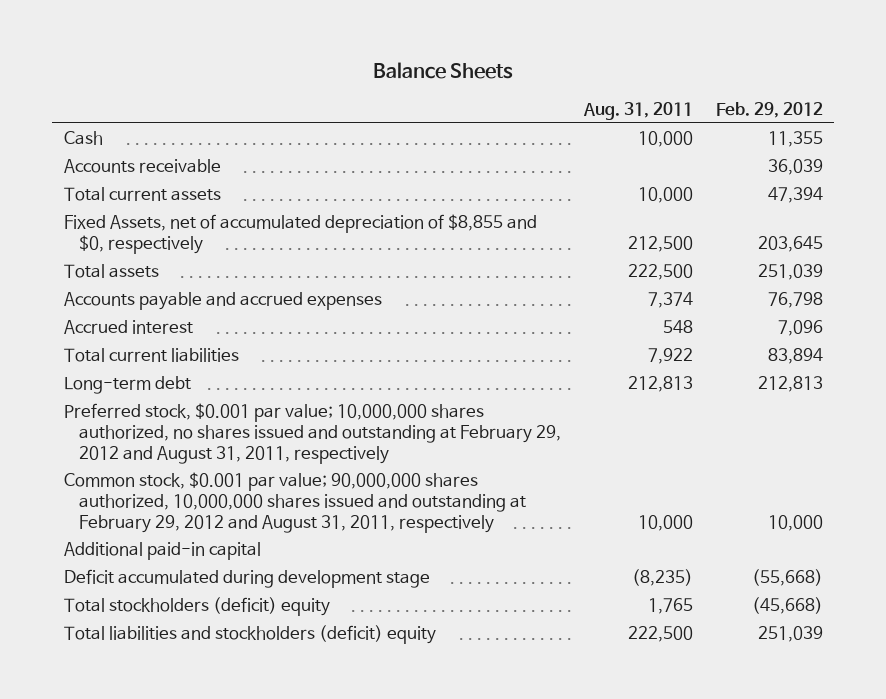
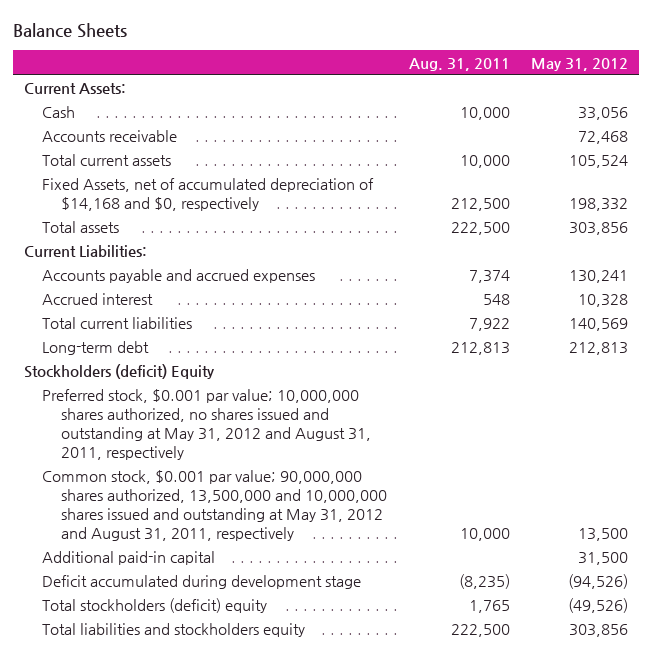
[715,102,823,119] Feb. 29, 2012 -> none
none -> [531,57,629,71] May 31, 2012
none -> [23,83,126,95] Current Assets:
[63,213,537,254] Fixed Assets, net of accumulated depreciation of $8,855 and $0, respectively -> [42,178,375,212] Fixed Assets, net of accumulated depreciation of $14,168 and $0, respectively
none -> [23,245,147,258] Current Liabilities:
none -> [23,364,215,380] Stockholders (deficit) Equity
[63,402,561,464] Preferred stock, $0.001 par value; 10,000,000 shares authorized, no shares issued and outstanding at February 29, 2012 and August 31, 2011, respectively -> [42,389,372,461] Preferred stock, $0.001 par value; 10,000,000 shares authorized, no shares issued and outstanding at May 31, 2012 and August 31, 2011, respectively
[63,471,526,533] Common stock, $0.001 par value; 90,000,000 shares authorized, 10,000,000 shares issued and outstanding at February 29, 2012 and August 31, 2011, respectively -> [42,470,388,542] Common stock, $0.001 par value; 90,000,000 shares authorized, 13,500,000 and 10,000,000 shares issued and outstanding at May 31, 2012 and August 31, 2011, respectively
[63,624,436,644] Total liabilities and stockholders (deficit) equity -> [42,623,306,638] Total liabilities and stockholders equity

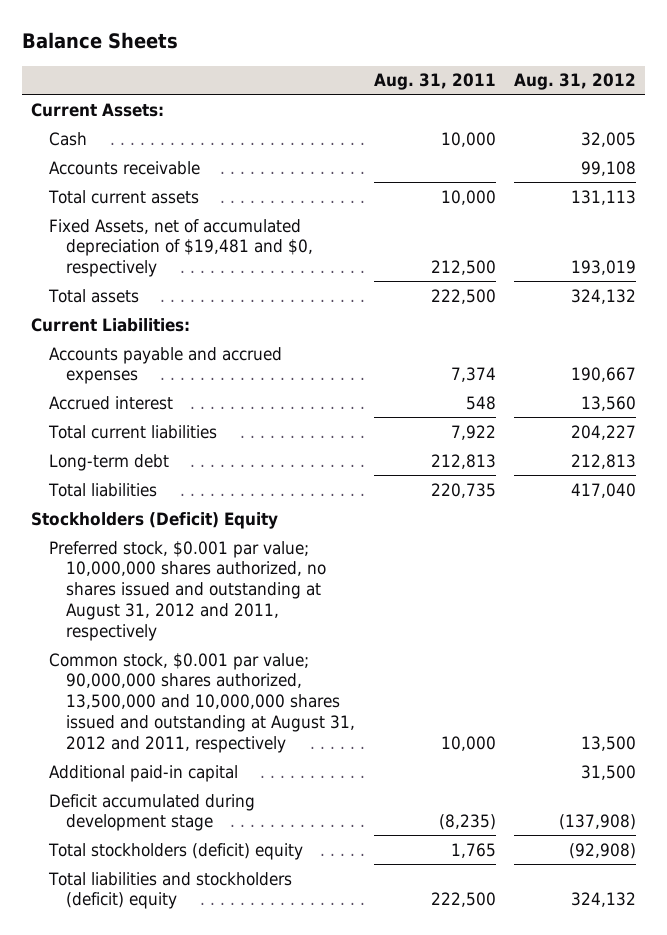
[531,57,629,71] May 31, 2012 -> none
none -> [513,73,636,91] Aug. 31, 2012
[42,178,375,212] Fixed Assets, net of accumulated depreciation of $14,168 and $0, respectively -> [48,218,314,278] Fixed Assets, net of accumulated depreciation of $19,481 and $0, respectively
none -> [47,482,157,497] Total liabilities
[23,364,215,380] Stockholders (deficit) Equity -> [30,511,278,529] Stockholders (Deficit) Equity
[42,389,372,461] Preferred stock, $0.001 par value; 10,000,000 shares authorized, no shares issued and outstanding at May 31, 2012 and August 31, 2011, respectively -> [48,540,327,642] Preferred stock, $0.001 par value; 10,000,000 shares authorized, no shares issued and outstanding at August 31, 2012 and 2011, respectively
[42,470,388,542] Common stock, $0.001 par value; 90,000,000 shares authorized, 13,500,000 and 10,000,000 shares issued and outstanding at May 31, 2012 and August 31, 2011, respectively -> [48,652,356,754] Common stock, $0.001 par value; 90,000,000 shares authorized, 13,500,000 and 10,000,000 shares issued and outstanding at August 31, 2012 and 2011, respectively
[42,623,306,638] Total liabilities and stockholders equity -> [47,871,292,910] Total liabilities and stockholders (deficit) equity

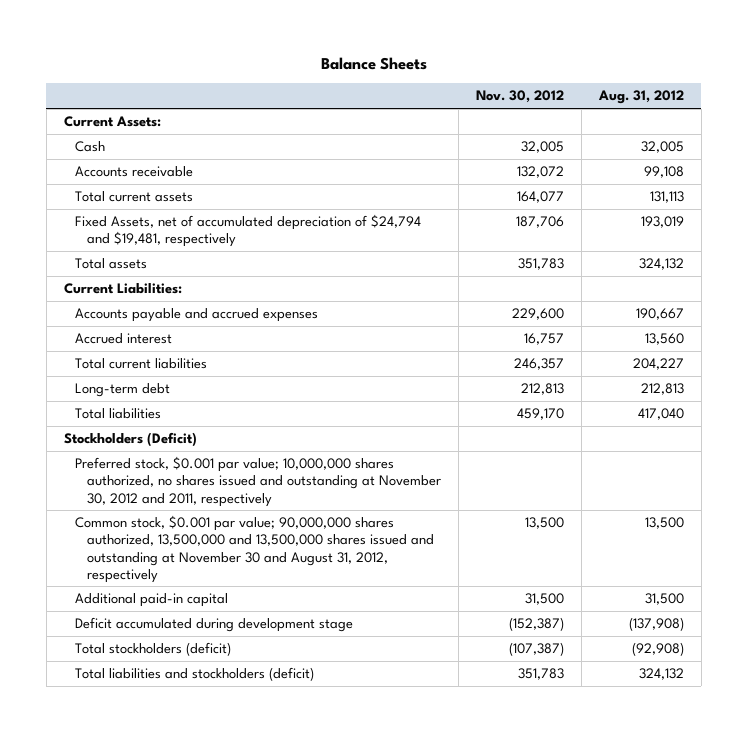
[373,73,496,91] Aug. 31, 2011 -> none
none -> [475,90,564,104] Nov. 30, 2012
[48,218,314,278] Fixed Assets, net of accumulated depreciation of $19,481 and $0, respectively -> [75,214,422,248] Fixed Assets, net of accumulated depreciation of $24,794 and $19,481, respectively
[30,511,278,529] Stockholders (Deficit) Equity -> [63,432,197,448] Stockholders (Deficit)
[48,540,327,642] Preferred stock, $0.001 par value; 10,000,000 shares authorized, no shares issued and outstanding at August 31, 2012 and 2011, respectively -> [75,456,441,507] Preferred stock, $0.001 par value; 10,000,000 shares authorized, no shares issued and outstanding at November 30, 2012 and 2011, respectively
[48,652,356,754] Common stock, $0.001 par value; 90,000,000 shares authorized, 13,500,000 and 10,000,000 shares issued and outstanding at August 31, 2012 and 2011, respectively -> [75,515,434,583] Common stock, $0.001 par value; 90,000,000 shares authorized, 13,500,000 and 13,500,000 shares issued and outstanding at November 30 and August 31, 2012, respectively
[47,842,303,860] Total stockholders (deficit) equity -> [75,642,232,657] Total stockholders (deficit)
[47,871,292,910] Total liabilities and stockholders (deficit) equity -> [75,667,315,682] Total liabilities and stockholders (deficit)

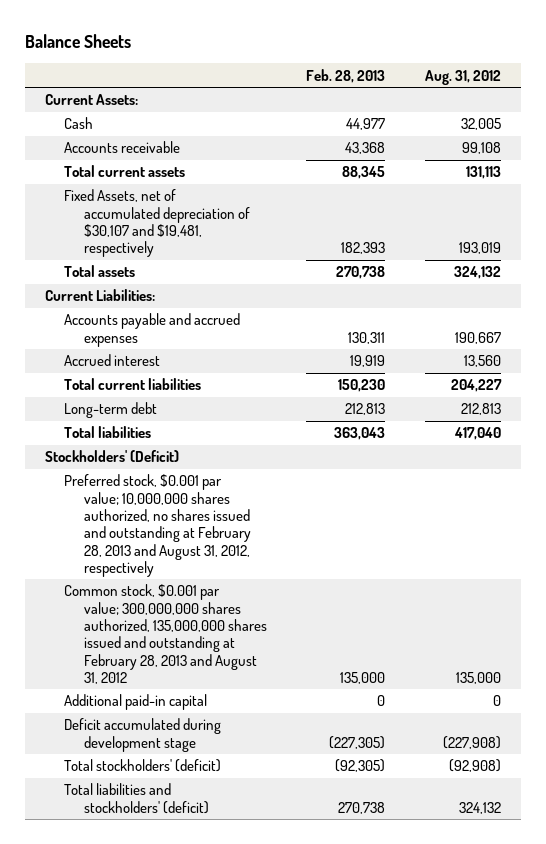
[475,90,564,104] Nov. 30, 2012 -> none
none -> [306,68,386,83] Feb. 28, 2013
[75,214,422,248] Fixed Assets, net of accumulated depreciation of $24,794 and $19,481, respectively -> [64,189,250,258] Fixed Assets, net of accumulated depreciation of $30,107 and $19,481, respectively
[63,432,197,448] Stockholders (Deficit) -> [44,450,179,463] Stockholders' (Deficit)
[75,456,441,507] Preferred stock, $0.001 par value; 10,000,000 shares authorized, no shares issued and outstanding at November 30, 2012 and 2011, respectively -> [64,474,251,578] Preferred stock, $0.001 par value; 10,000,000 shares authorized, no shares issued and outstanding at February 28, 2013 and August 31, 2012, respectively
[75,515,434,583] Common stock, $0.001 par value; 90,000,000 shares authorized, 13,500,000 and 13,500,000 shares issued and outstanding at November 30 and August 31, 2012, respectively -> [64,584,267,685] Common stock, $0.001 par value; 300,000,000 shares authorized, 135,000,000 shares issued and outstanding at February 28, 2013 and August 31, 2012
[644,517,684,530] 13,500 -> [456,672,502,685] 135,000
[644,593,684,606] 31,500 -> [493,695,502,707] 0
[628,617,684,632] (137,908) -> [443,735,502,749] (227,908)
[75,642,232,657] Total stockholders (deficit) -> [64,759,222,773] Total stockholders' (deficit)
[75,667,315,682] Total liabilities and stockholders (deficit) -> [64,783,209,814] Total liabilities and stockholders' (deficit)

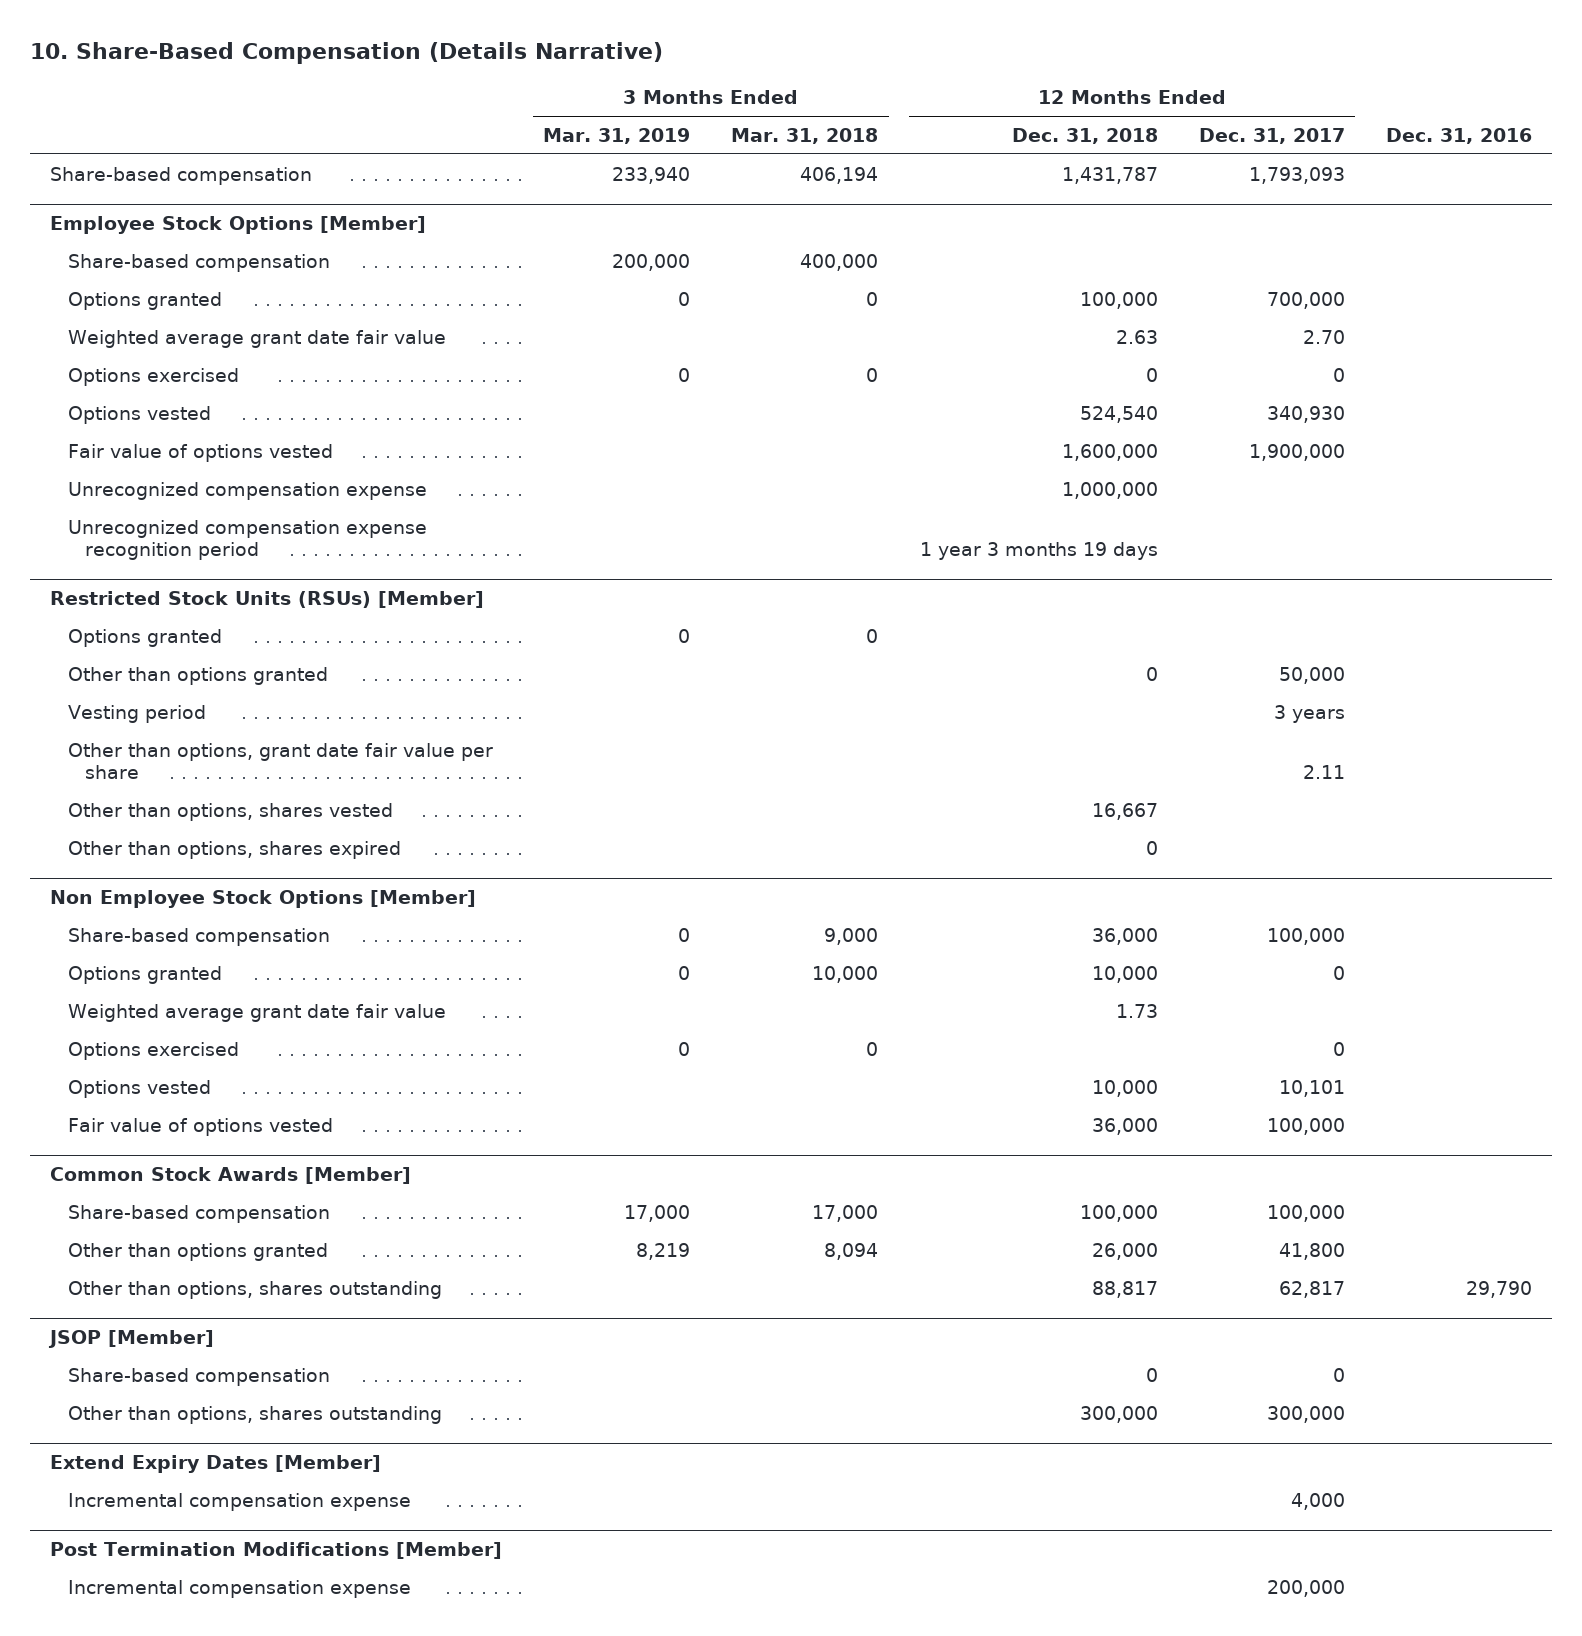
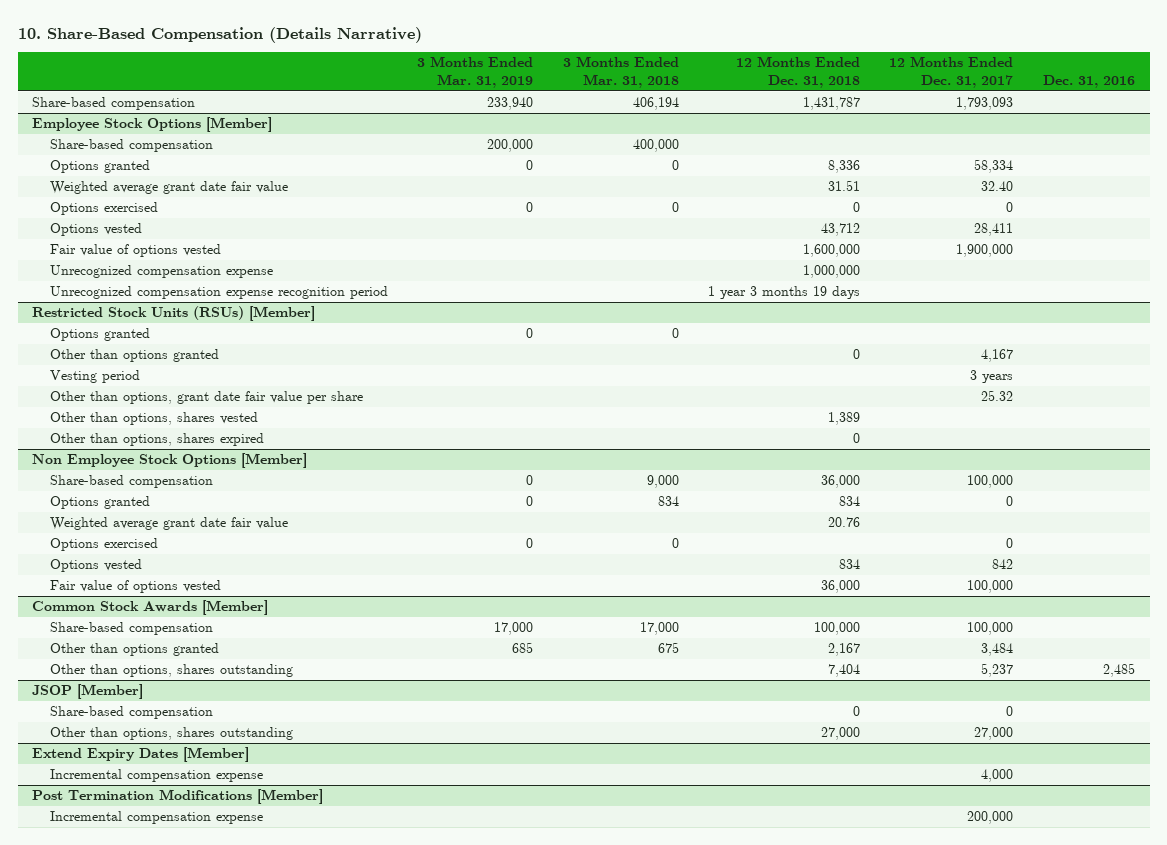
[1079,291,1158,309] 100,000 -> [828,160,861,174] 8,336
[1266,291,1345,309] 700,000 -> [974,159,1014,174] 58,334
[1115,329,1158,344] 2.63 -> [828,180,861,192] 31.51
[1302,329,1345,344] 2.70 -> [981,181,1014,192] 32.40
[1079,405,1158,423] 524,540 -> [821,223,861,237] 43,712
[1266,405,1345,423] 340,930 -> [974,223,1014,237] 28,411
[1278,666,1345,684] 50,000 -> [981,349,1014,363] 4,167
[1302,765,1345,780] 2.11 -> [981,390,1014,402] 25.32
[1091,802,1158,820] 16,667 -> [828,412,861,426] 1,389
[812,965,879,983] 10,000 -> [657,496,679,507] 834
[1091,965,1158,983] 10,000 -> [839,496,861,507] 834
[1115,1003,1158,1018] 1.73 -> [828,517,861,528] 20.76
[1091,1079,1158,1097] 10,000 -> [839,559,861,570] 834
[1278,1079,1345,1097] 10,101 -> [992,559,1014,570] 842
[636,1242,691,1260] 8,219 -> [512,642,534,654] 685
[824,1242,879,1260] 8,094 -> [657,642,679,654] 675
[1091,1242,1158,1260] 26,000 -> [828,643,861,657] 2,167
[1278,1242,1345,1260] 41,800 -> [981,643,1014,657] 3,484
[1091,1280,1158,1298] 88,817 -> [828,664,861,678] 7,404
[1278,1280,1345,1298] 62,817 -> [981,663,1014,678] 5,237
[1465,1280,1532,1298] 29,790 -> [1102,663,1135,678] 2,485
[1079,1405,1158,1423] 300,000 -> [821,727,861,741] 27,000
[1266,1405,1345,1423] 300,000 -> [974,727,1014,741] 27,000

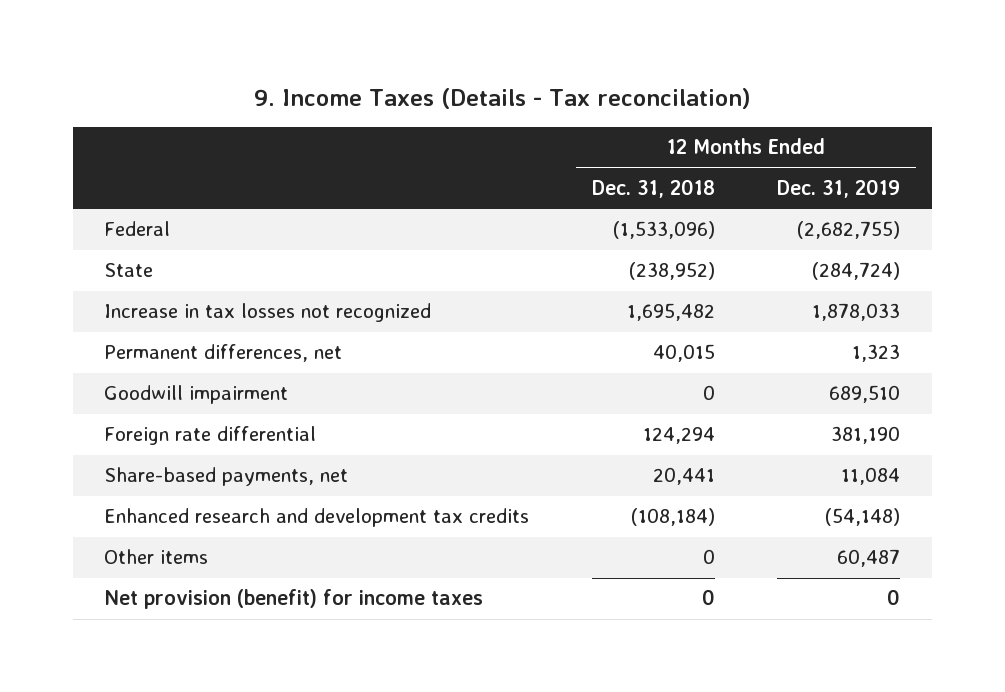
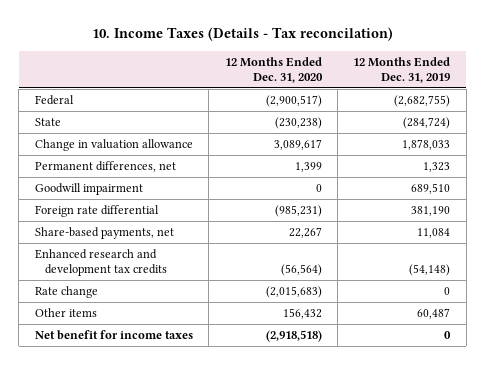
[254,87,752,109] 9. Income Taxes (Details - Tax reconcilation) -> [91,27,393,42] 10. Income Taxes (Details - Tax reconcilation)
[591,178,715,198] Dec. 31, 2018 -> none
none -> [224,56,323,84] 12 Months Ended Dec. 31, 2020
[104,303,432,323] Increase in tax losses not recognized -> [34,138,193,151] Change in valuation allowance
none -> [34,285,98,298] Rate change
[104,589,484,610] Net provision (benefit) for income taxes -> [34,329,193,340] Net benefit for income taxes

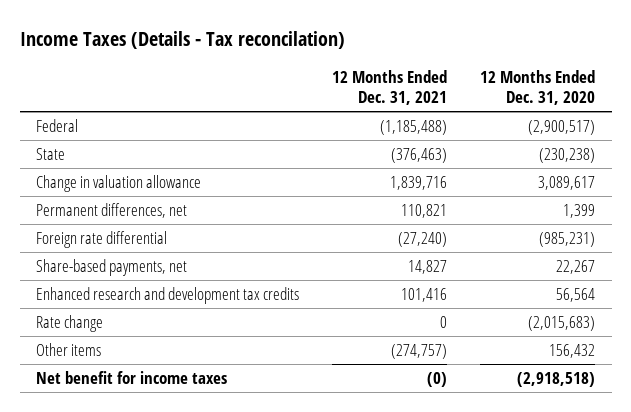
[91,27,393,42] 10. Income Taxes (Details - Tax reconcilation) -> [19,31,345,50] Income Taxes (Details - Tax reconcilation)
[353,56,451,84] 12 Months Ended Dec. 31, 2019 -> none
none -> [332,70,448,106] 12 Months Ended Dec. 31, 2021
[34,182,143,195] Goodwill impairment -> none
[280,264,322,277] (56,564) -> [556,288,596,303] 56,564

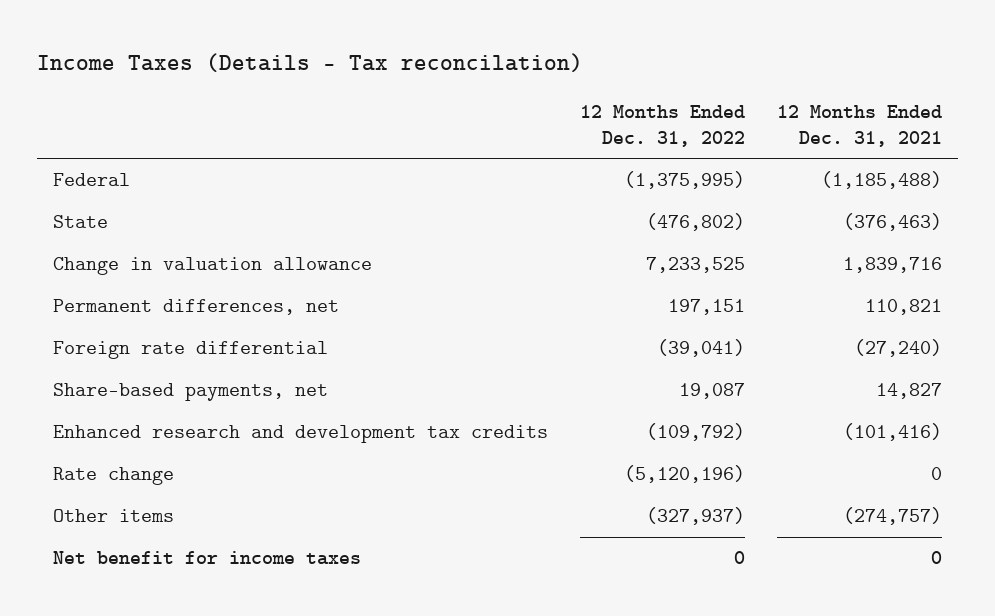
[480,70,596,106] 12 Months Ended Dec. 31, 2020 -> none
none -> [580,104,746,147] 12 Months Ended Dec. 31, 2022
[401,288,448,303] 101,416 -> [843,423,943,442] (101,416)
[427,372,448,388] (0) -> [931,551,943,565] 0

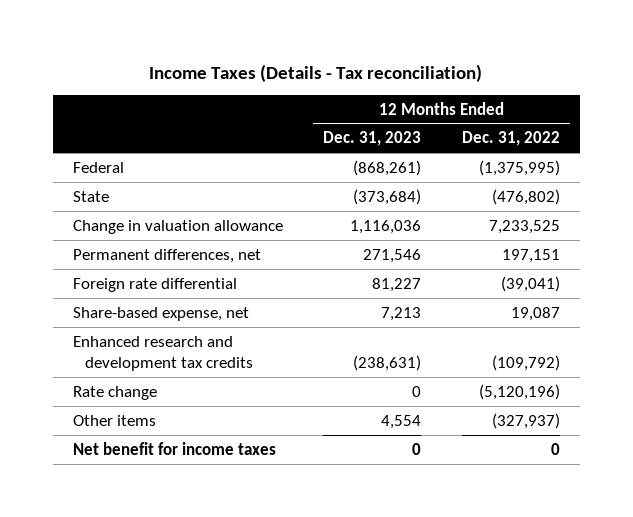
[36,52,583,72] Income Taxes (Details - Tax reconcilation) -> [149,63,483,82] Income Taxes (Details - Tax reconciliation)
[777,104,943,147] 12 Months Ended Dec. 31, 2021 -> none
none -> [323,131,422,147] Dec. 31, 2023
[53,383,329,402] Share-based payments, net -> [73,306,250,321] Share-based expense, net

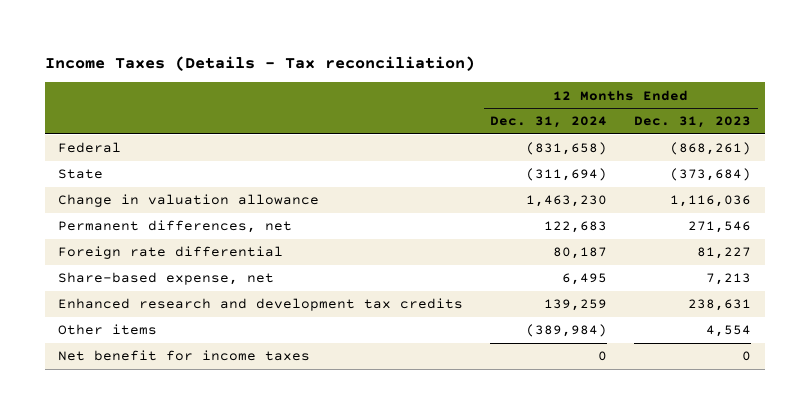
[461,131,560,147] Dec. 31, 2022 -> none
none -> [490,116,608,129] Dec. 31, 2024
[73,385,158,400] Rate change -> none
[353,354,422,371] (238,631) -> [688,299,752,312] 238,631

